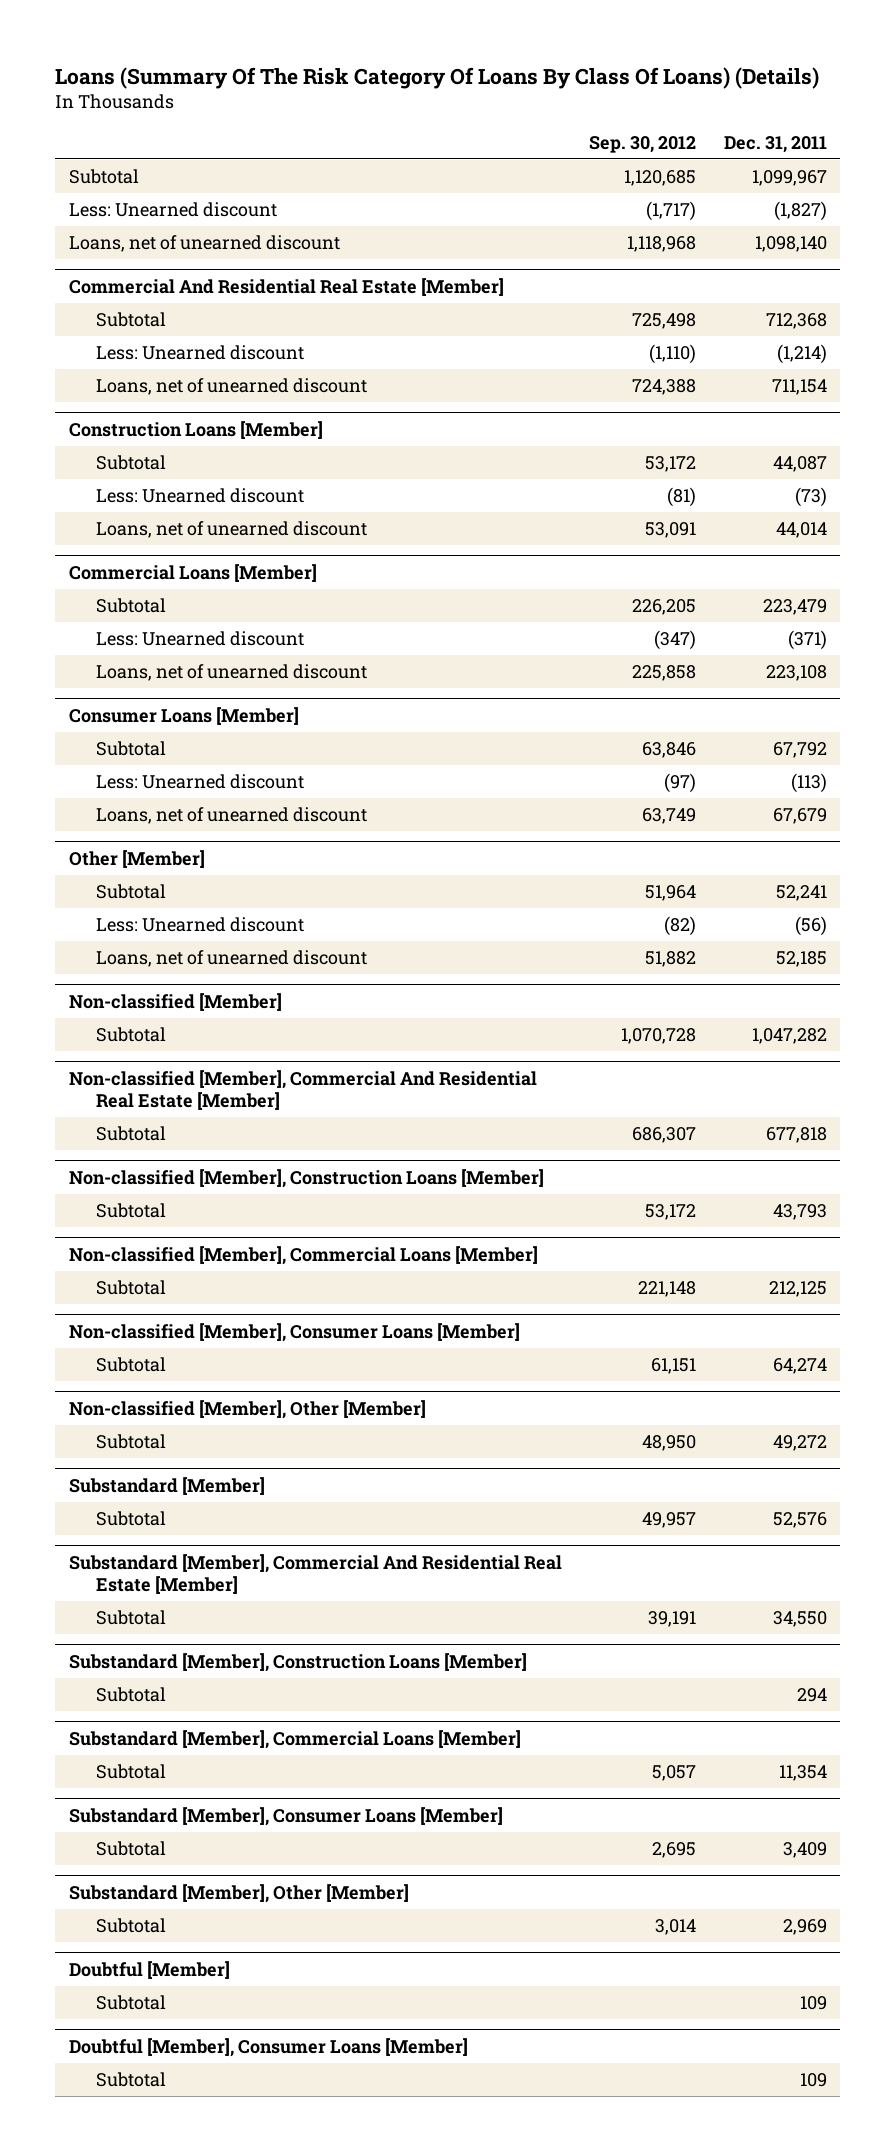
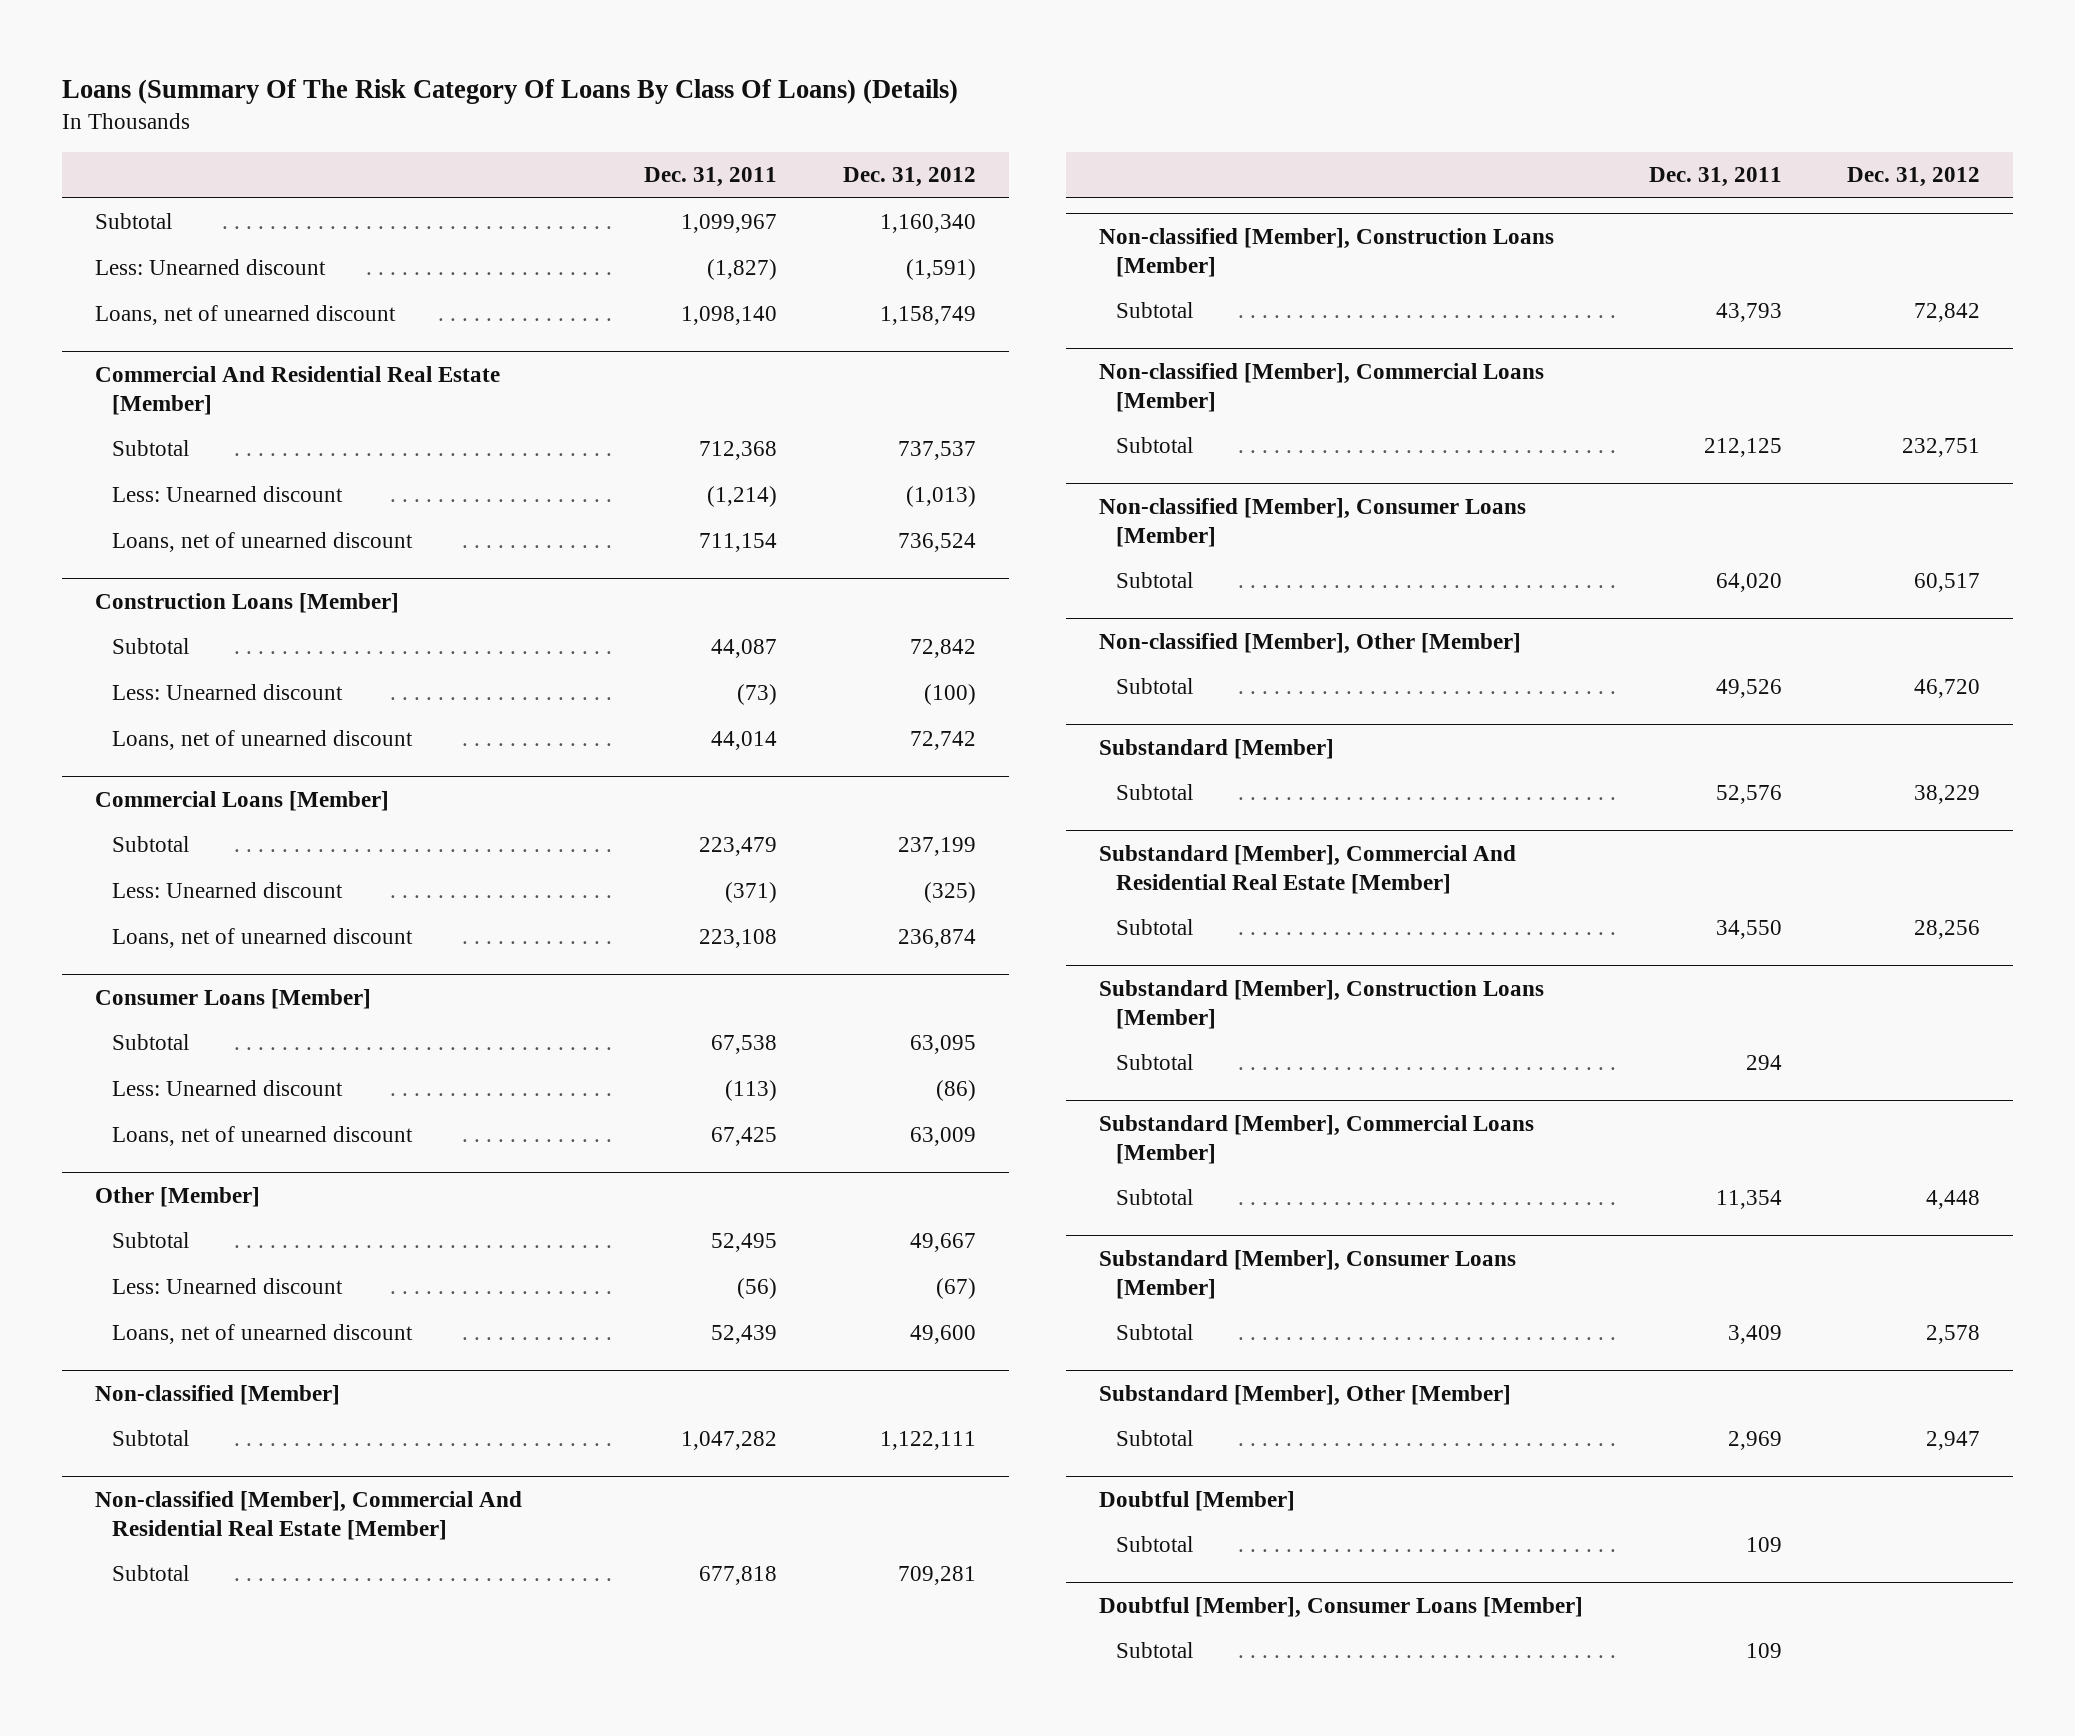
[589,136,697,154] Sep. 30, 2012 -> none
none -> [842,167,976,188] Dec. 31, 2012
[772,741,827,758] 67,792 -> [711,1035,778,1055] 67,538
[772,807,827,824] 67,679 -> [711,1127,778,1147] 67,425
[775,884,827,901] 52,241 -> [711,1233,778,1253] 52,495
[775,950,827,967] 52,185 -> [711,1325,778,1345] 52,439
[772,1357,827,1374] 64,274 -> [1715,573,1782,593] 64,020
[772,1434,827,1451] 49,272 -> [1715,679,1782,699] 49,526

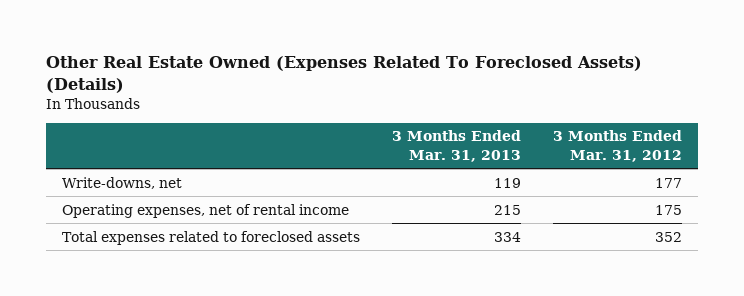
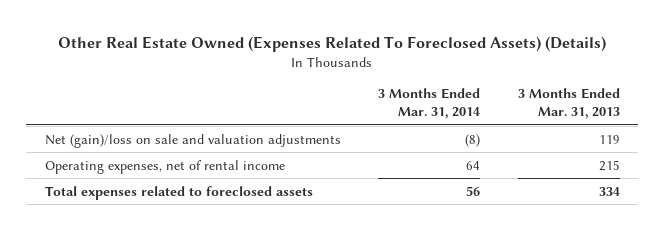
[552,130,682,162] 3 Months Ended Mar. 31, 2012 -> none
none -> [378,88,481,119] 3 Months Ended Mar. 31, 2014
[62,176,183,189] Write-downs, net -> [44,133,341,148] Net (gain)/loss on sale and valuation adjustments

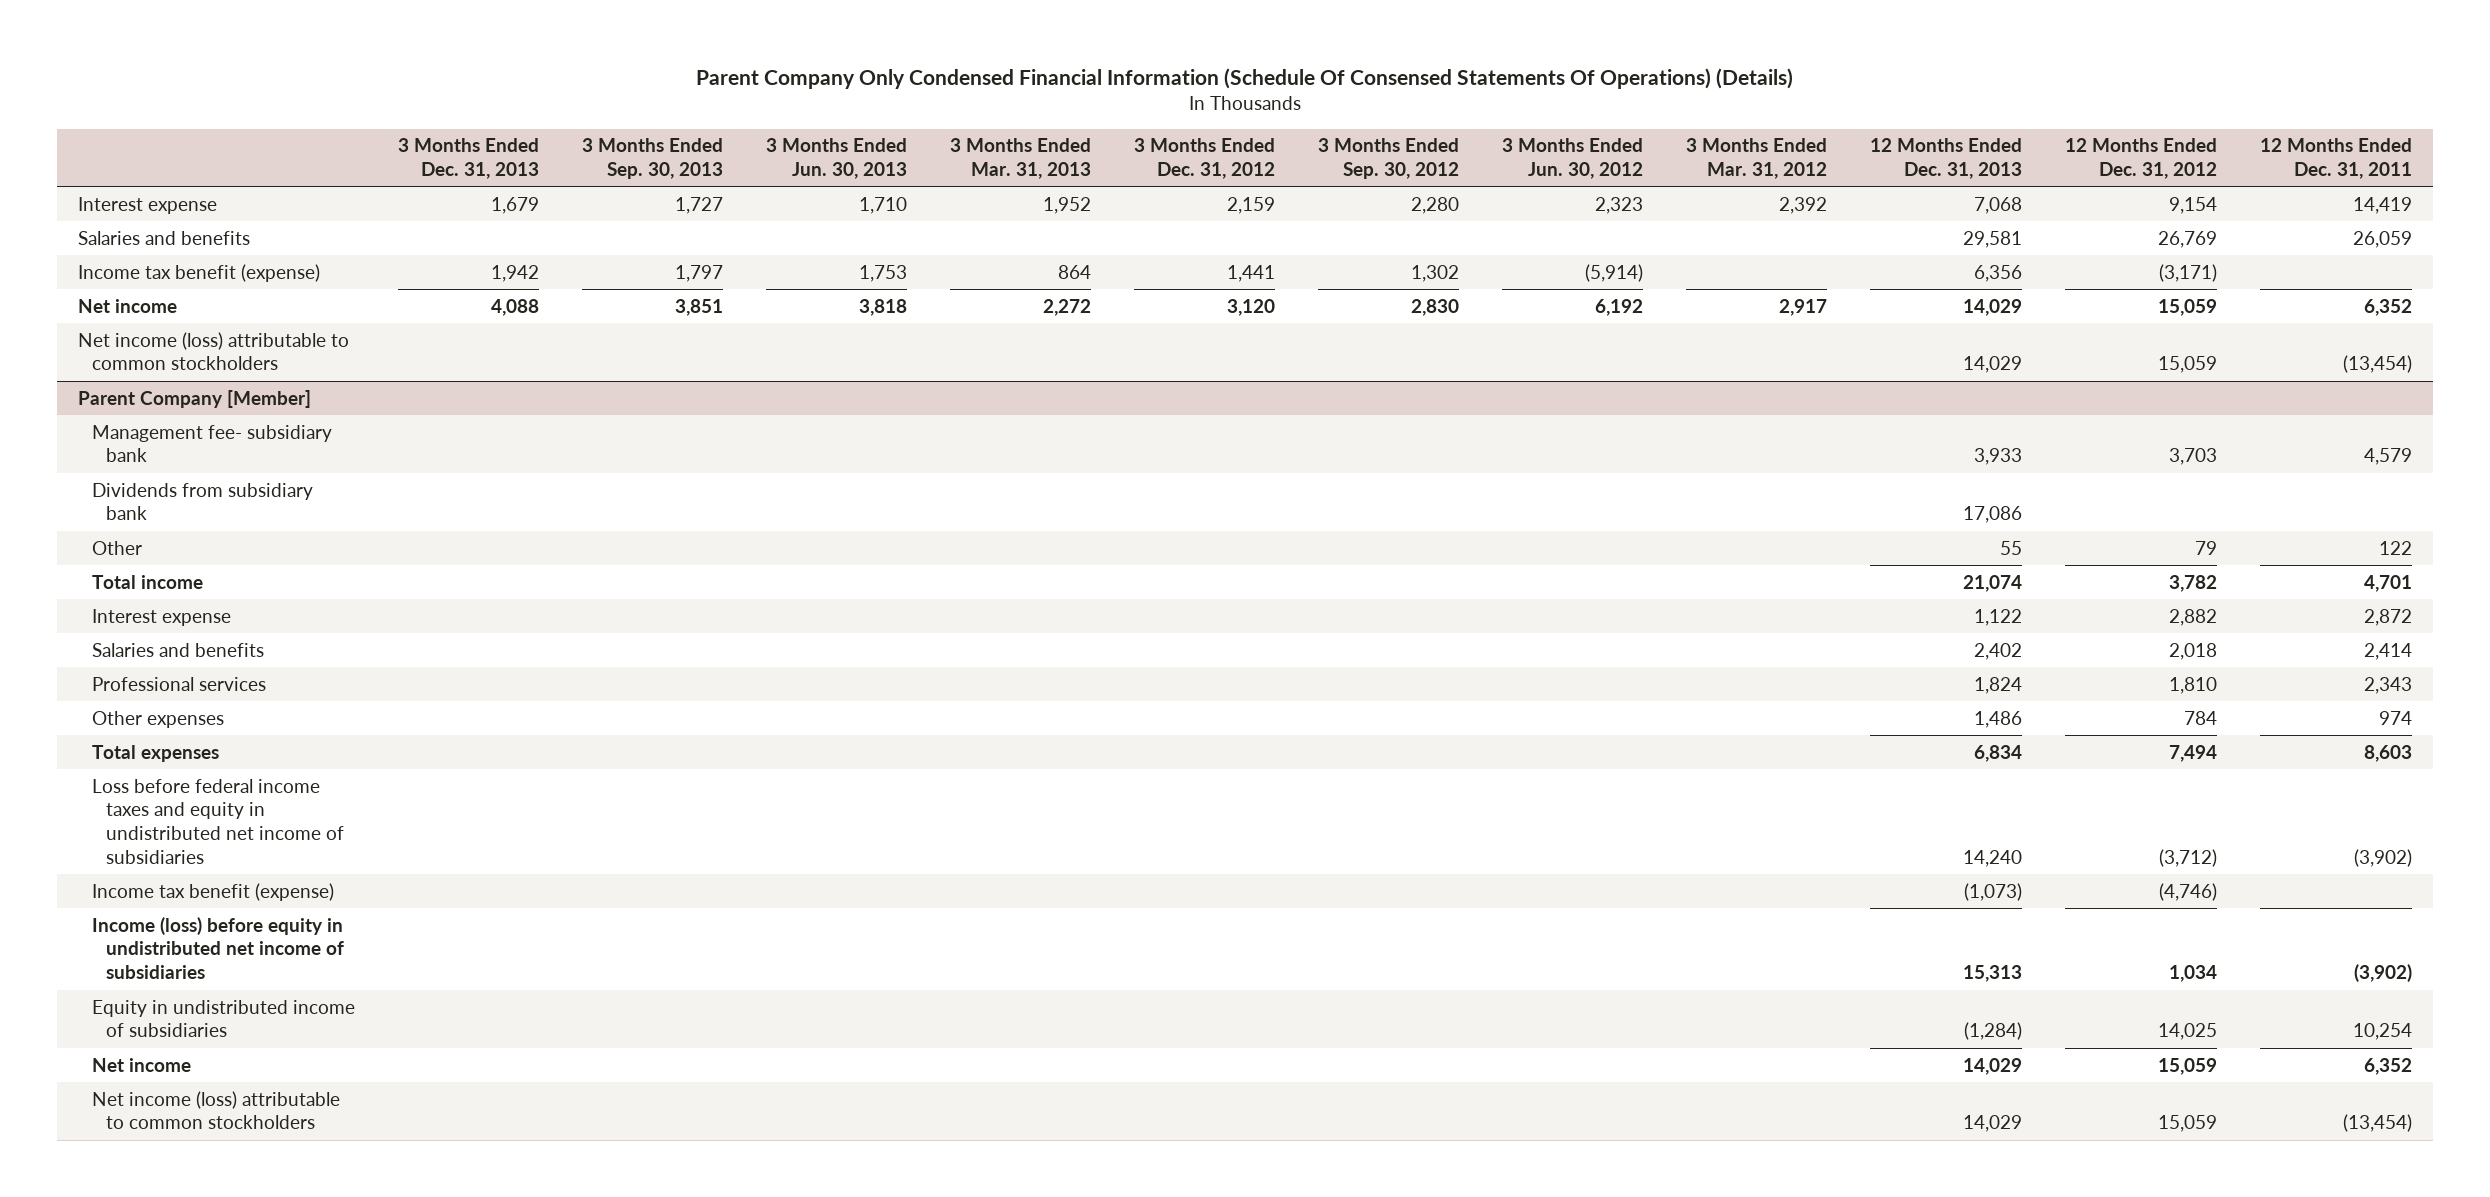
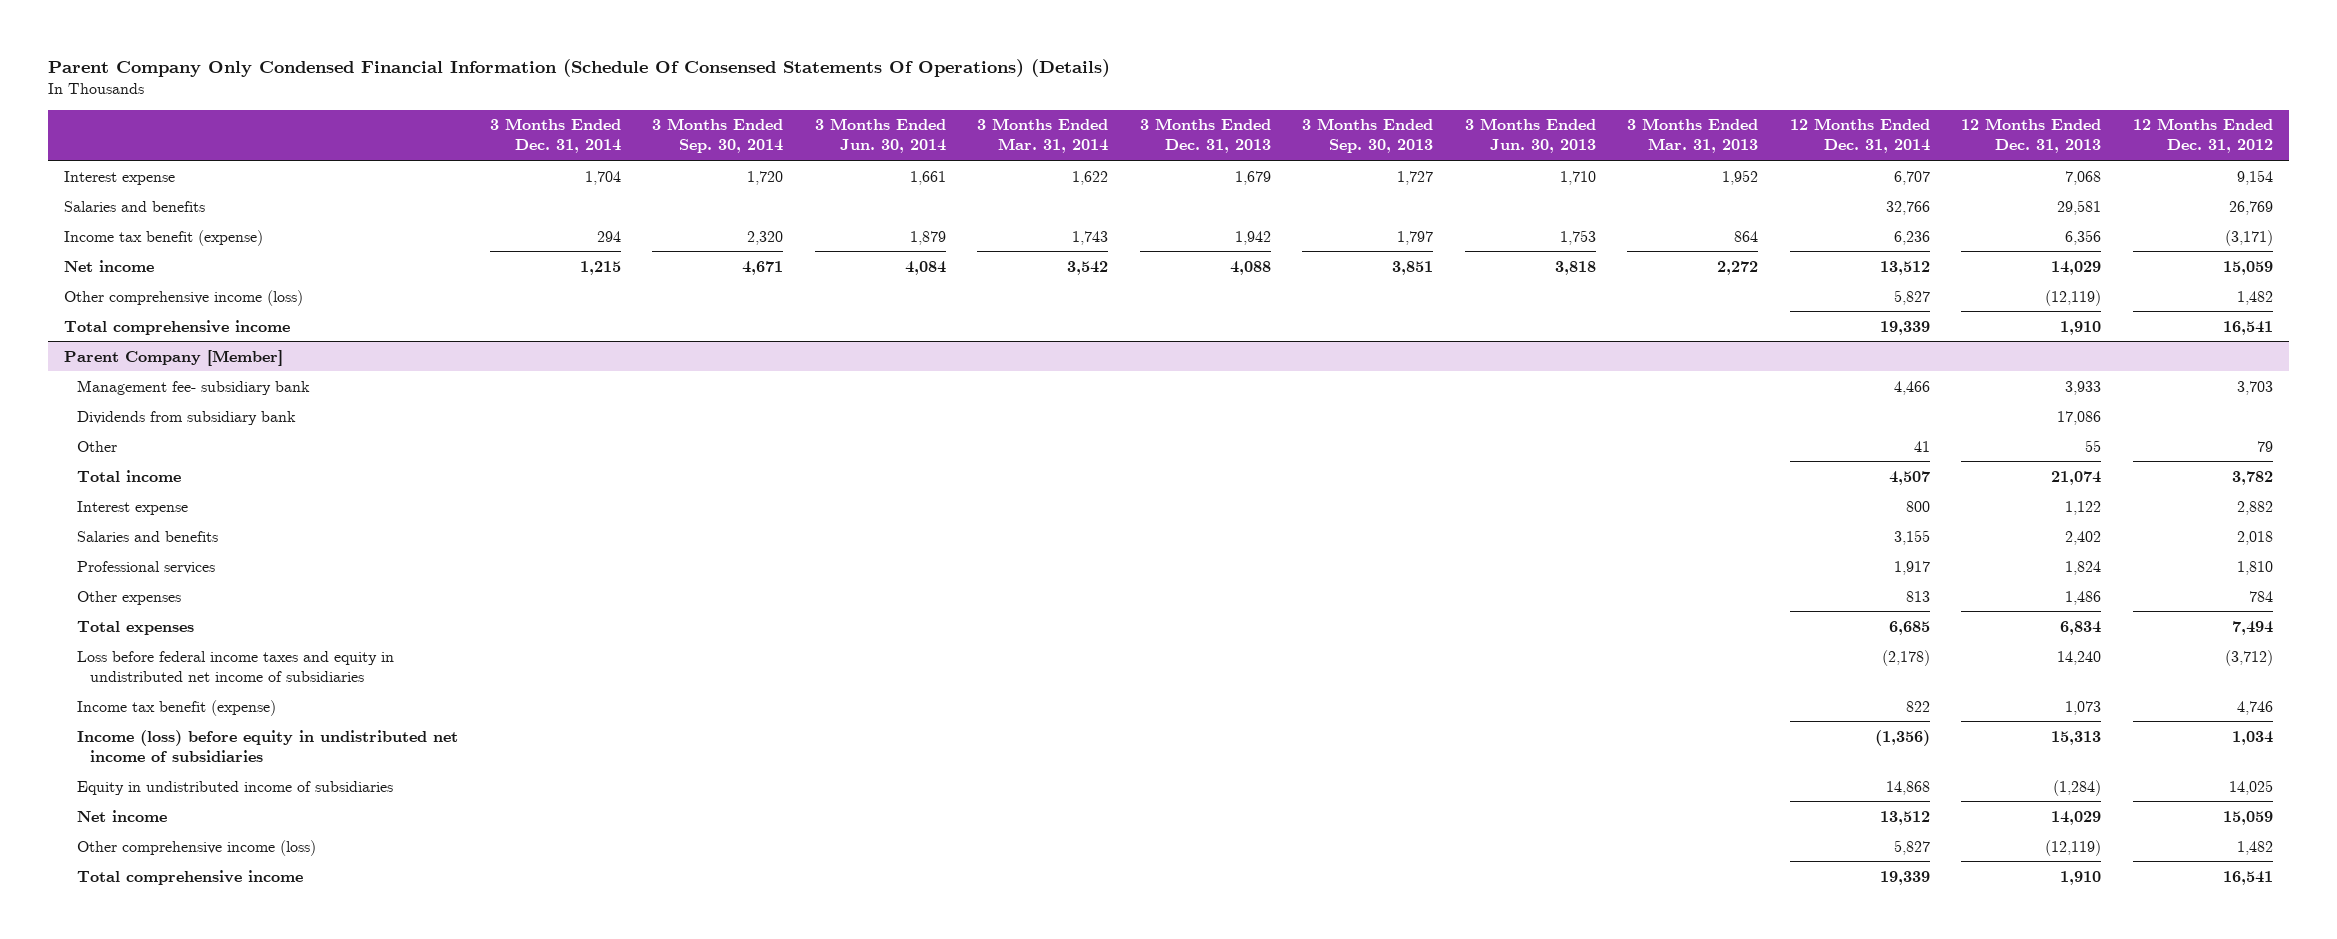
[1133,138,1275,180] 3 Months Ended Dec. 31, 2012 -> none
[1317,138,1459,180] 3 Months Ended Sep. 30, 2012 -> none
[1501,138,1643,180] 3 Months Ended Jun. 30, 2012 -> none
[1685,138,1827,180] 3 Months Ended Mar. 31, 2012 -> none
[2259,138,2412,180] 12 Months Ended Dec. 31, 2011 -> none
none -> [489,118,621,154] 3 Months Ended Dec. 31, 2014
none -> [652,118,784,154] 3 Months Ended Sep. 30, 2014
none -> [814,118,946,154] 3 Months Ended Jun. 30, 2014
none -> [977,118,1109,154] 3 Months Ended Mar. 31, 2014
none -> [1789,118,1930,154] 12 Months Ended Dec. 31, 2014
[78,331,350,371] Net income (loss) attributable to common stockholders -> none
none -> [64,289,304,306] Other comprehensive income (loss)
none -> [64,319,291,335] Total comprehensive income
[1963,882,2022,901] (1,073) -> [2065,700,2102,715] 1,073
[2158,882,2217,901] (4,746) -> [2236,700,2273,715] 4,746
[92,1090,341,1130] Net income (loss) attributable to common stockholders -> none
none -> [77,839,317,856] Other comprehensive income (loss)
none -> [77,869,304,885] Total comprehensive income

